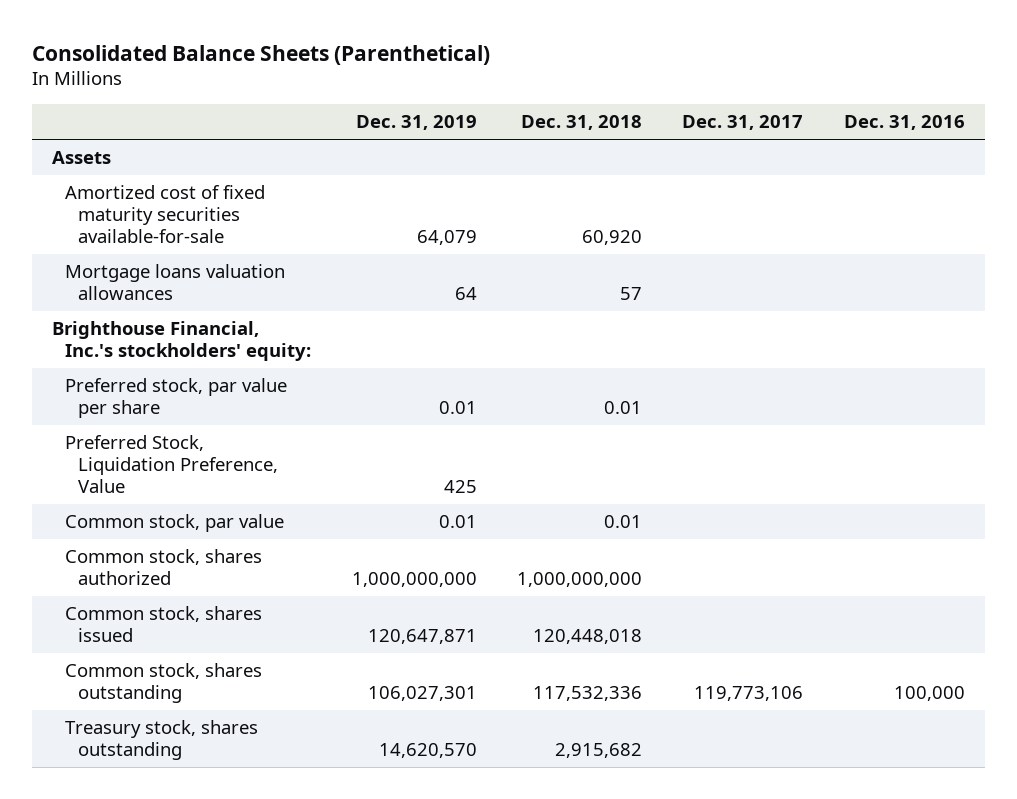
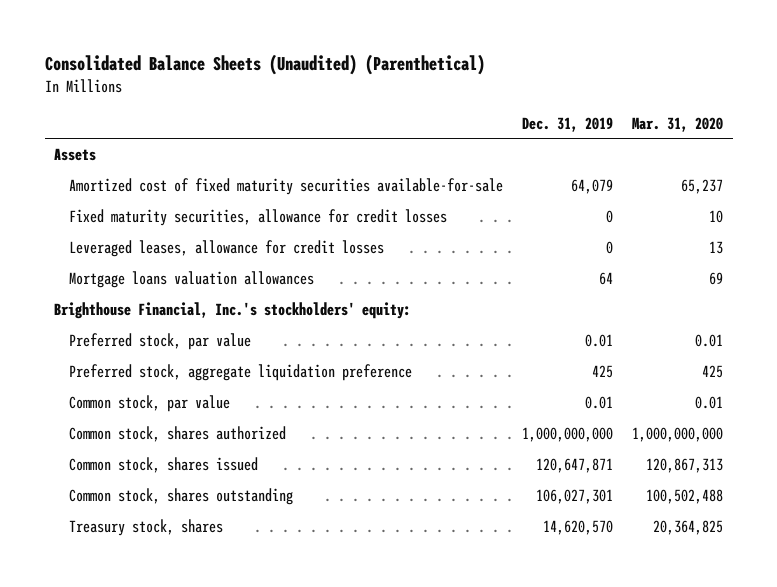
[32,44,491,65] Consolidated Balance Sheets (Parenthetical) -> [44,53,485,75] Consolidated Balance Sheets (Unaudited) (Parenthetical)
[521,115,643,131] Dec. 31, 2018 -> none
[682,115,804,131] Dec. 31, 2017 -> none
[843,115,965,131] Dec. 31, 2016 -> none
none -> [632,116,724,132] Mar. 31, 2020
none -> [69,208,448,226] Fixed maturity securities, allowance for credit losses
none -> [69,239,385,257] Leveraged leases, allowance for credit losses
[65,378,288,419] Preferred stock, par value per share -> [69,332,252,350] Preferred stock, par value
[65,435,279,493] Preferred Stock, Liquidation Preference, Value -> [69,363,413,381] Preferred stock, aggregate liquidation preference
[65,720,259,761] Treasury stock, shares outstanding -> [69,518,224,536] Treasury stock, shares

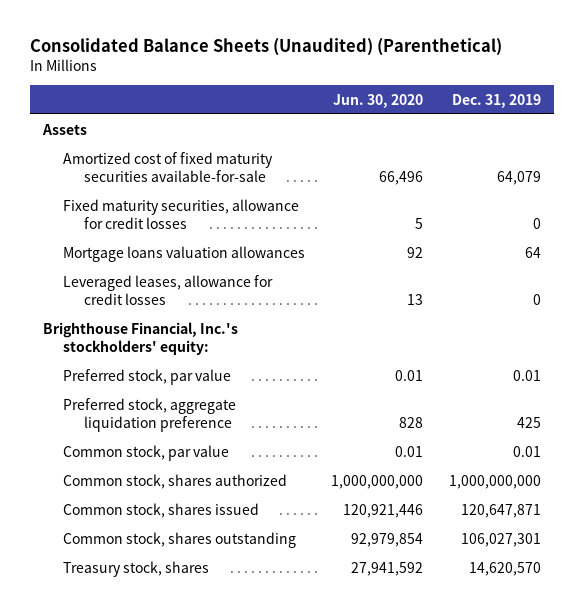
[632,116,724,132] Mar. 31, 2020 -> none
none -> [333,93,424,108] Jun. 30, 2020
[69,239,385,257] Leveraged leases, allowance for credit losses -> [63,274,274,305] Leveraged leases, allowance for credit losses

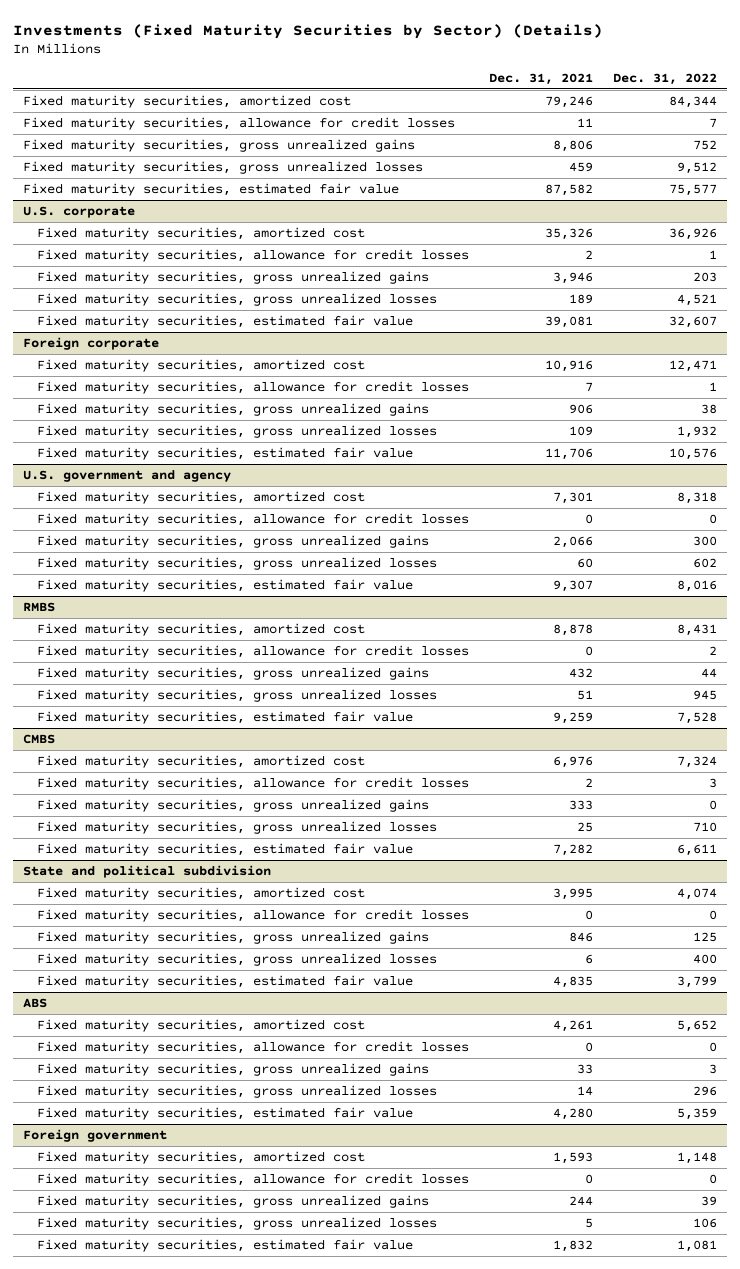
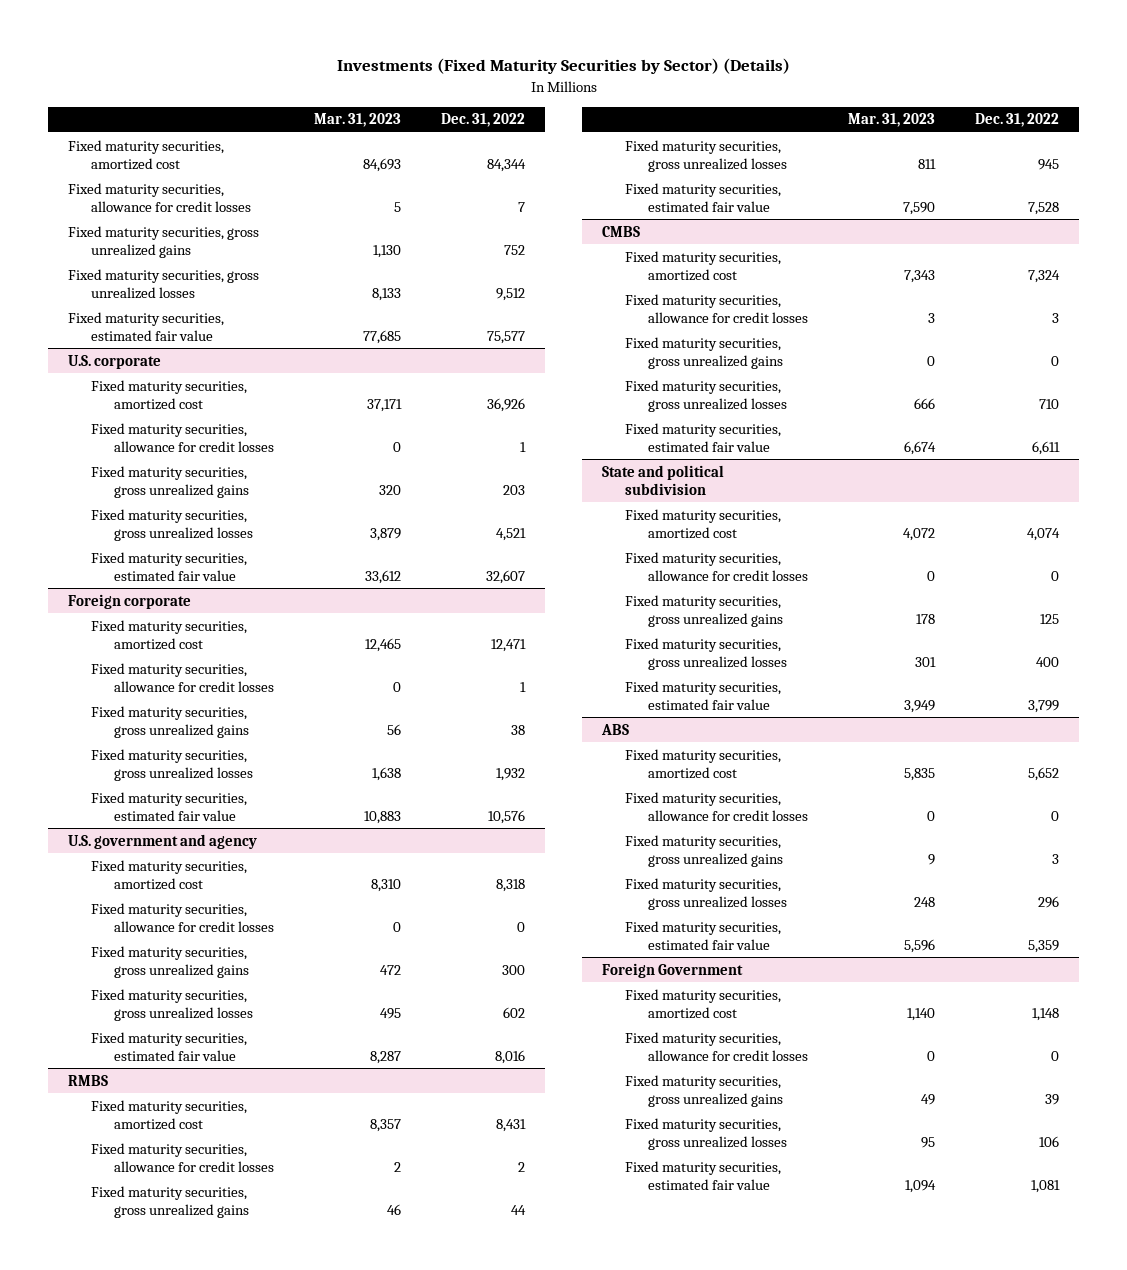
[489,73,594,86] Dec. 31, 2021 -> none
none -> [314,113,402,128] Mar. 31, 2023
[23,1128,168,1142] Foreign government -> [602,962,744,978] Foreign Government

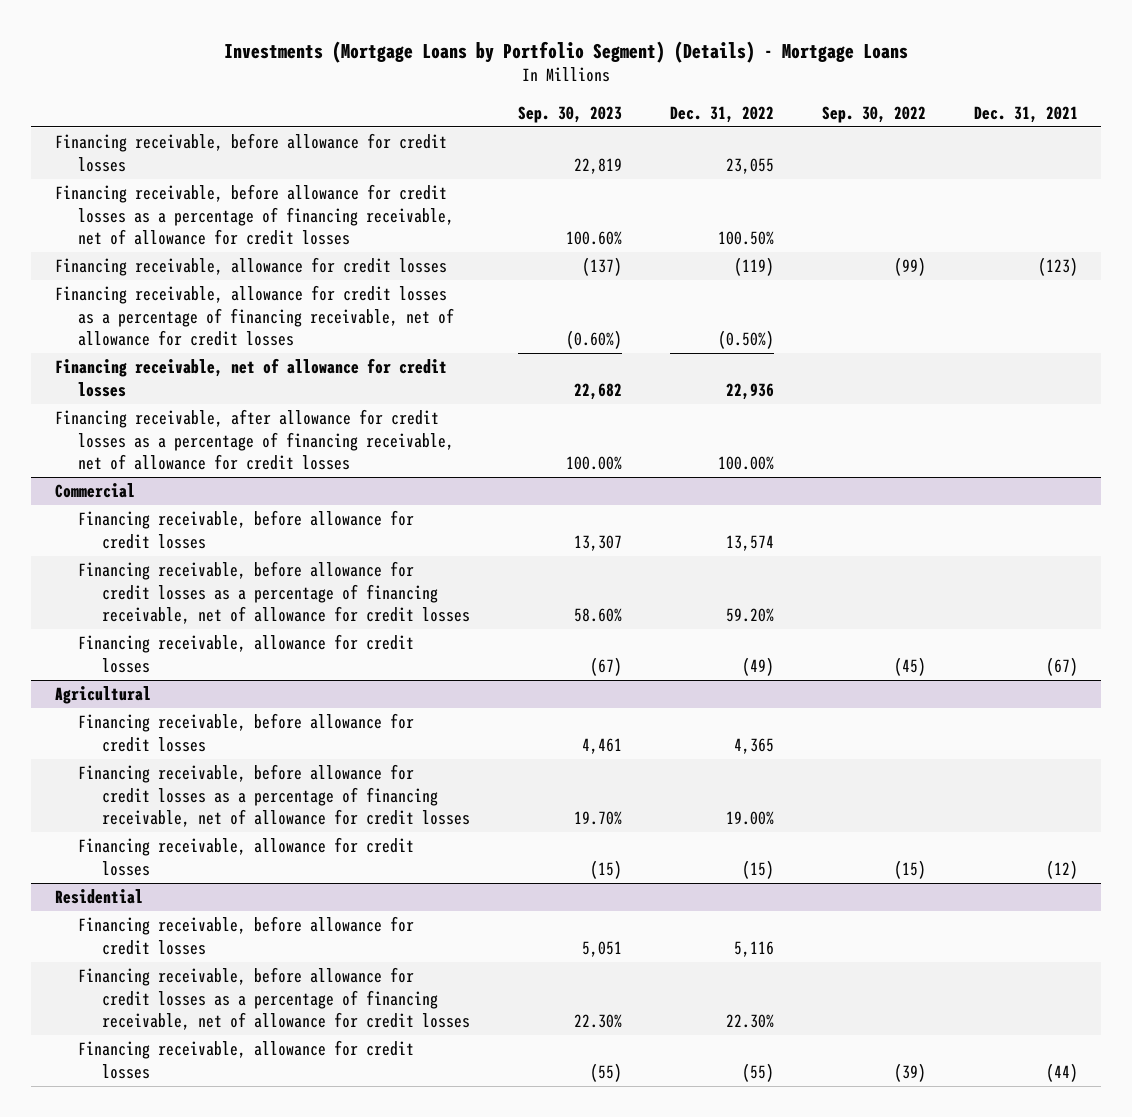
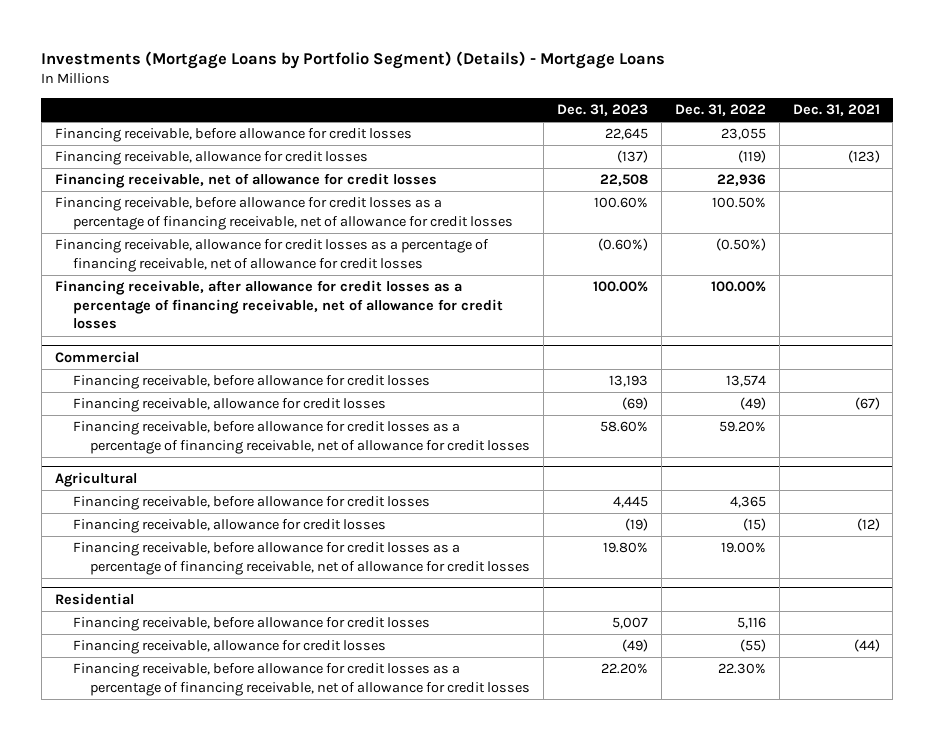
[517,105,622,123] Sep. 30, 2023 -> none
[821,105,926,123] Sep. 30, 2022 -> none
none -> [557,103,649,116] Dec. 31, 2023
[54,184,455,246] Financing receivable, before allowance for credit losses as a percentage of financing receivable, net of allowance for credit losses -> [54,197,513,230] Financing receivable, before allowance for credit losses as a percentage of financing receivable, net of allowance for credit losses
[54,285,455,347] Financing receivable, allowance for credit losses as a percentage of financing receivable, net of allowance for credit losses -> [54,239,489,272] Financing receivable, allowance for credit losses as a percentage of financing receivable, net of allowance for credit losses
[78,561,471,625] Financing receivable, before allowance for credit losses as a percentage of financing receivable, net of allowance for credit losses -> [72,421,531,454] Financing receivable, before allowance for credit losses as a percentage of financing receivable, net of allowance for credit losses
[78,764,471,828] Financing receivable, before allowance for credit losses as a percentage of financing receivable, net of allowance for credit losses -> [72,542,531,575] Financing receivable, before allowance for credit losses as a percentage of financing receivable, net of allowance for credit losses
[78,967,471,1031] Financing receivable, before allowance for credit losses as a percentage of financing receivable, net of allowance for credit losses -> [72,663,531,696] Financing receivable, before allowance for credit losses as a percentage of financing receivable, net of allowance for credit losses

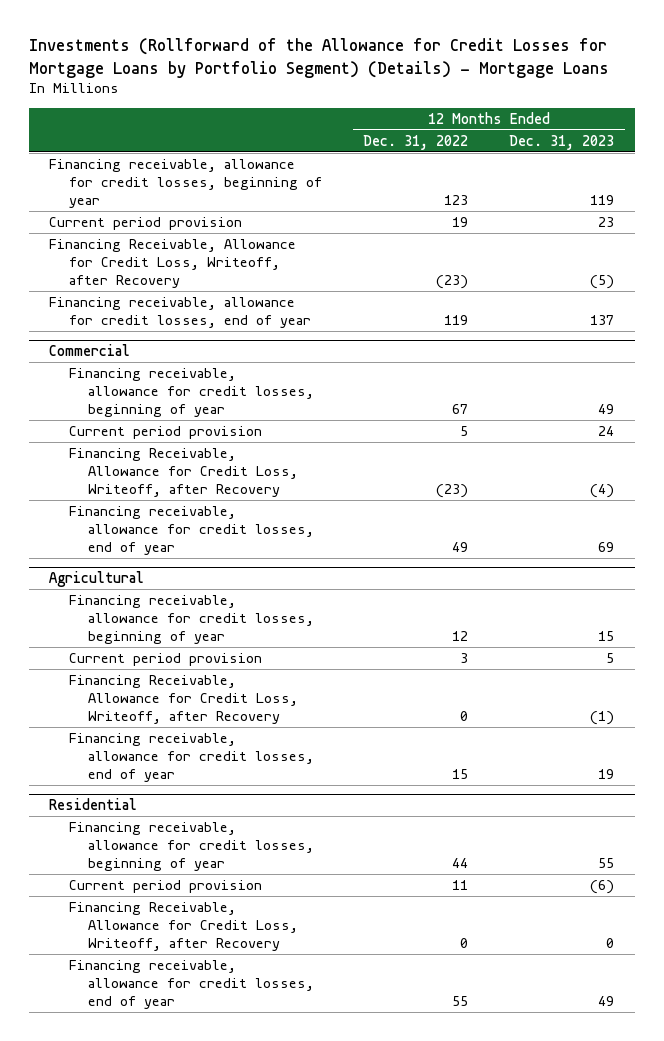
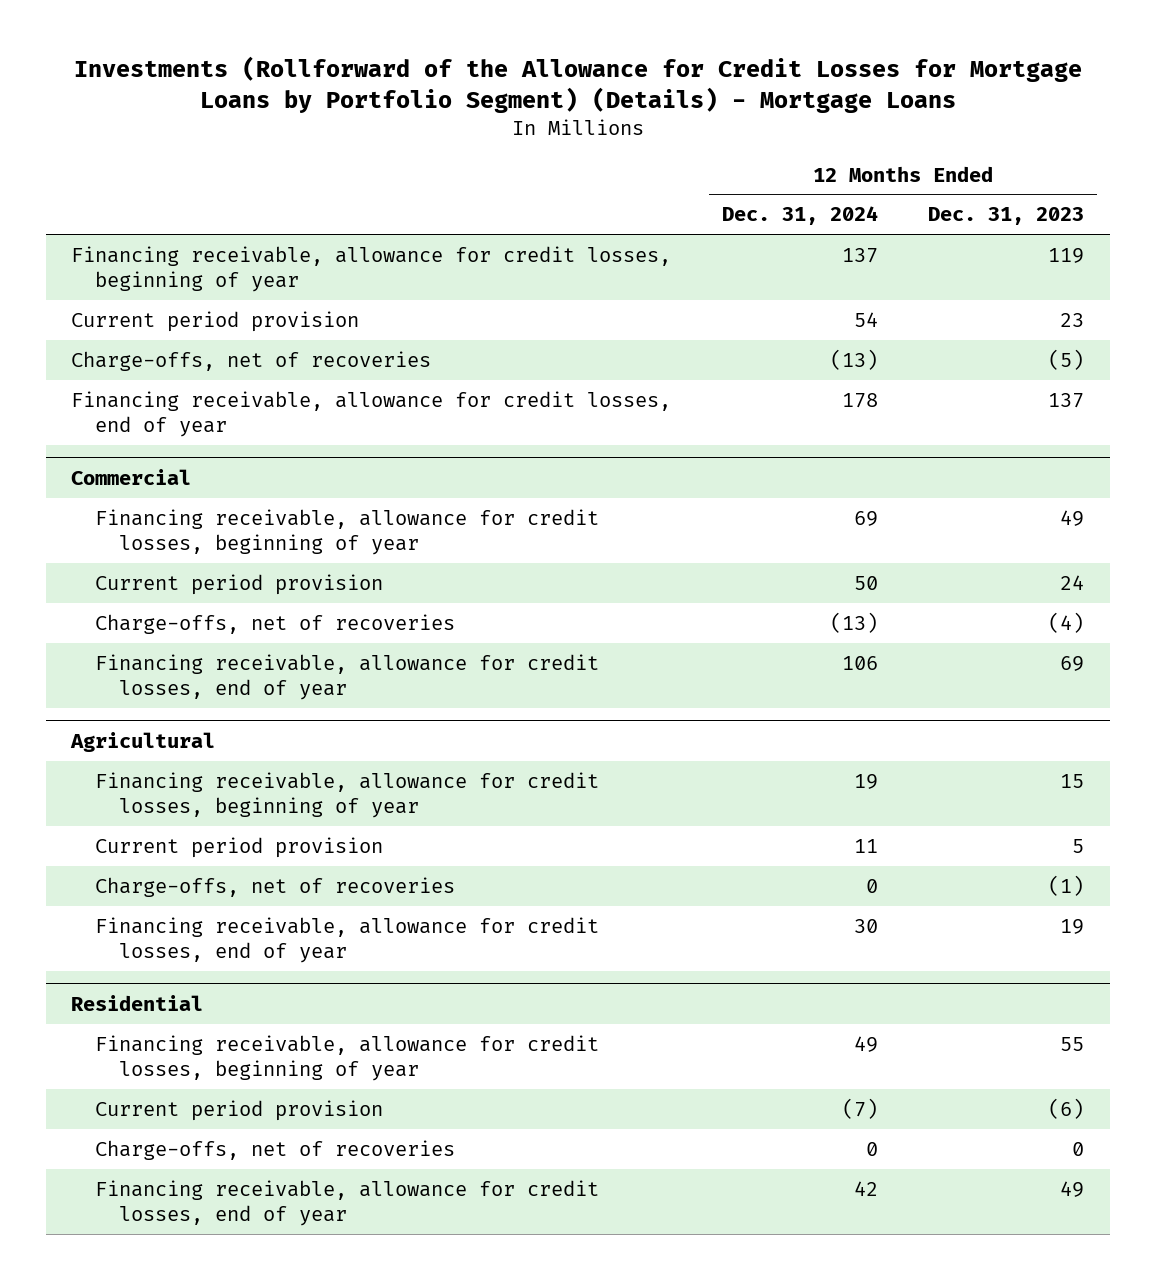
[363,134,469,150] Dec. 31, 2022 -> none
none -> [721,206,878,226] Dec. 31, 2024
[49,238,297,289] Financing Receivable, Allowance for Credit Loss, Writeoff, after Recovery -> [71,350,432,371] Charge-offs, net of recoveries
[68,447,299,498] Financing Receivable, Allowance for Credit Loss, Writeoff, after Recovery -> [94,613,455,634] Charge-offs, net of recoveries
[68,674,299,725] Financing Receivable, Allowance for Credit Loss, Writeoff, after Recovery -> [94,876,455,897] Charge-offs, net of recoveries
[68,901,299,952] Financing Receivable, Allowance for Credit Loss, Writeoff, after Recovery -> [94,1139,455,1160] Charge-offs, net of recoveries

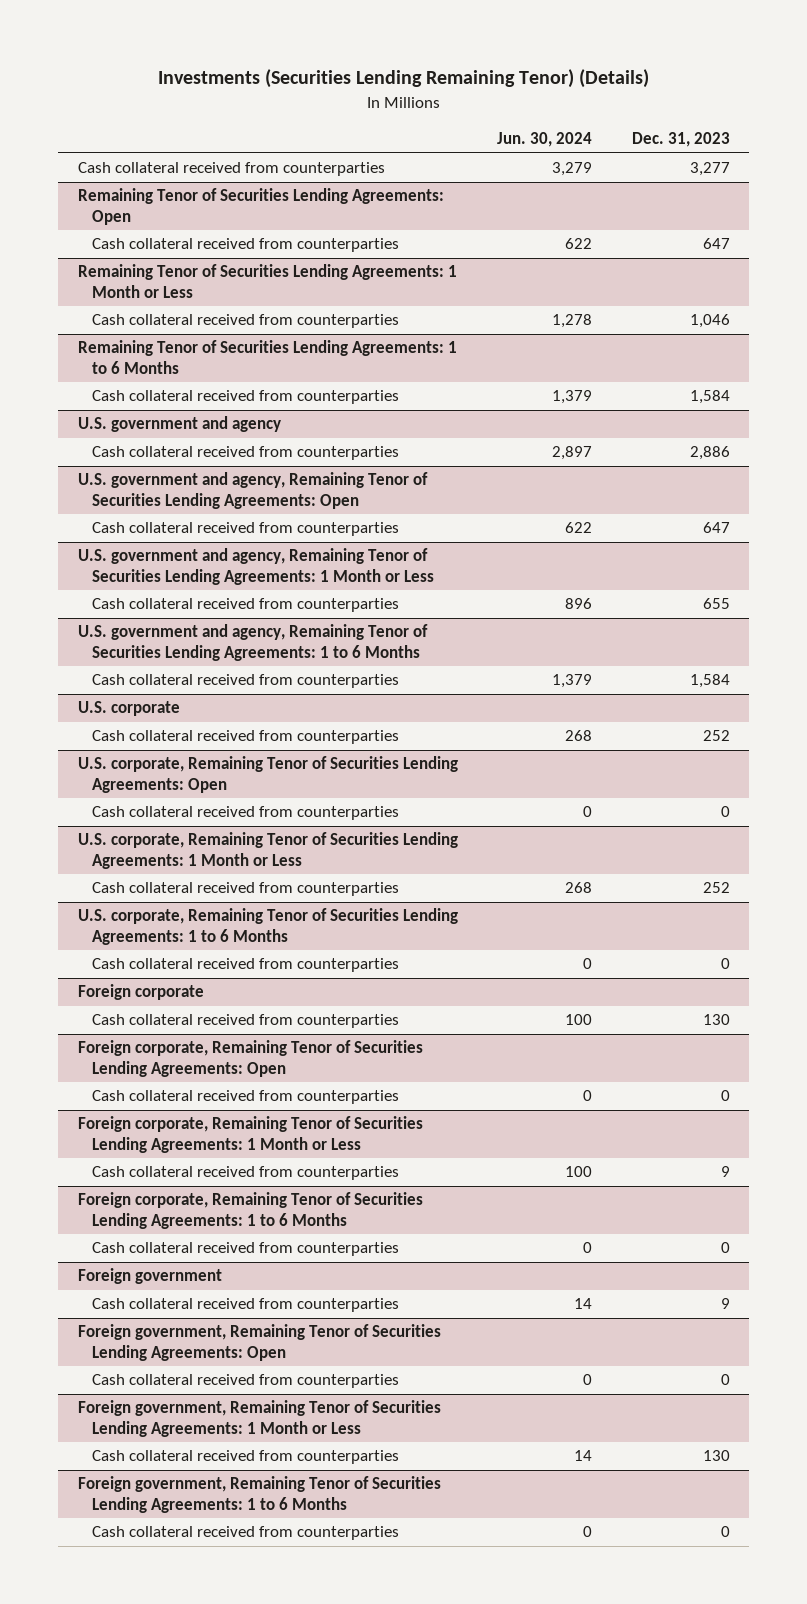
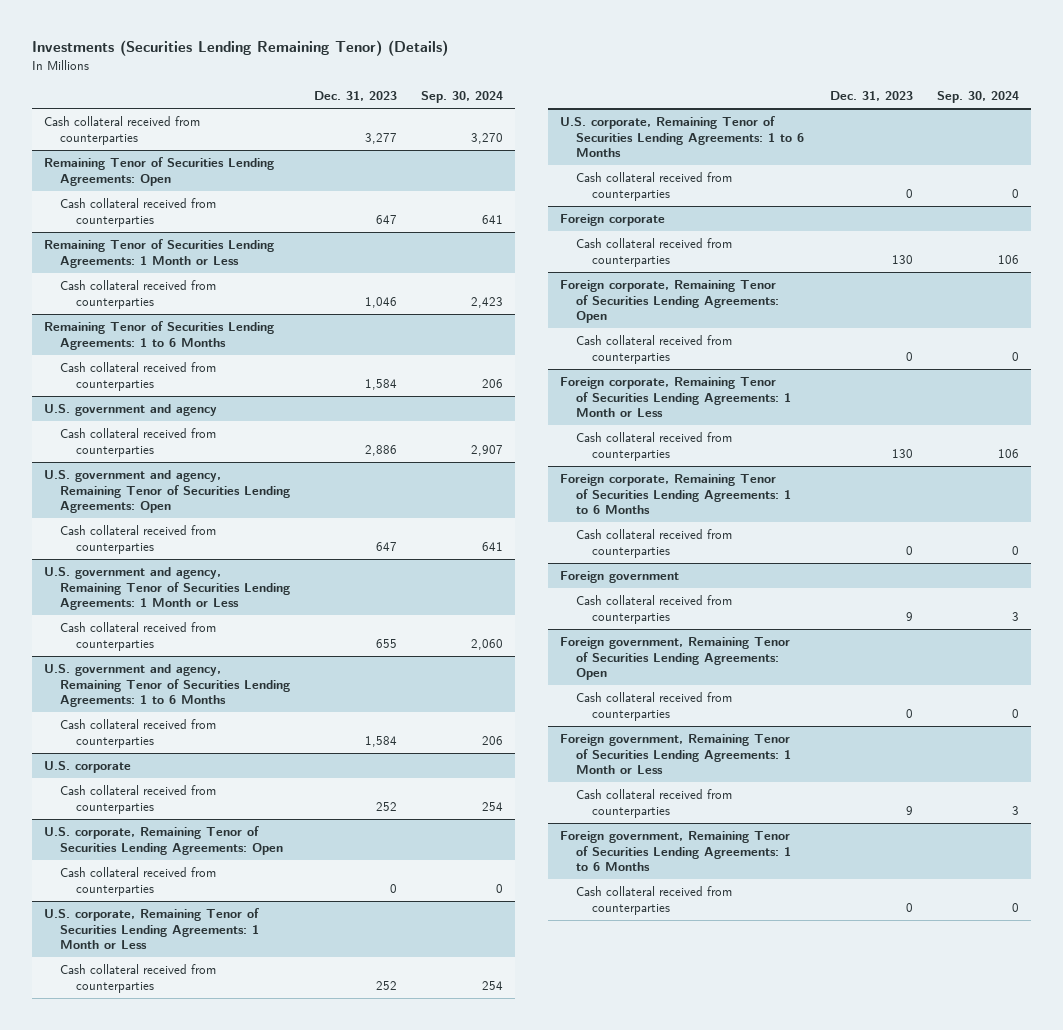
[497,132,593,148] Jun. 30, 2024 -> none
none -> [420,91,503,104] Sep. 30, 2024
[720,1166,730,1178] 9 -> [892,448,914,458] 130
[702,1450,730,1462] 130 -> [906,805,914,815] 9

